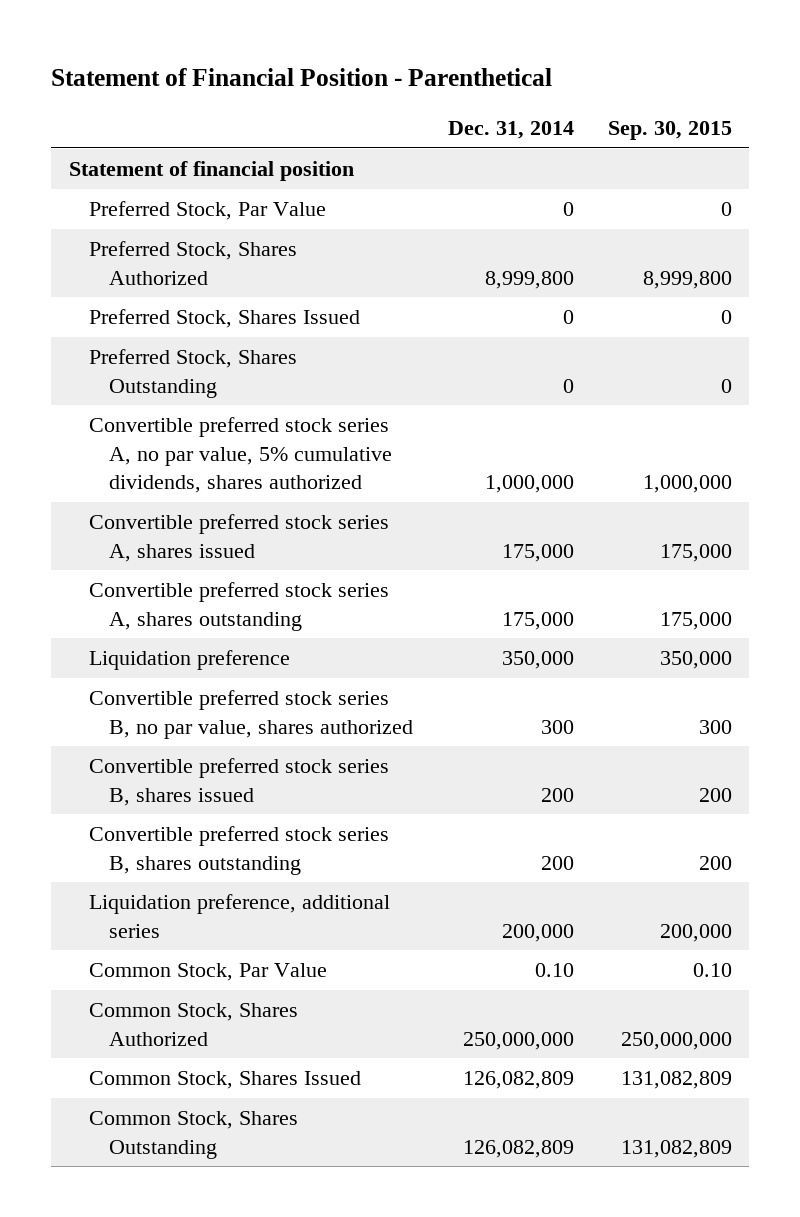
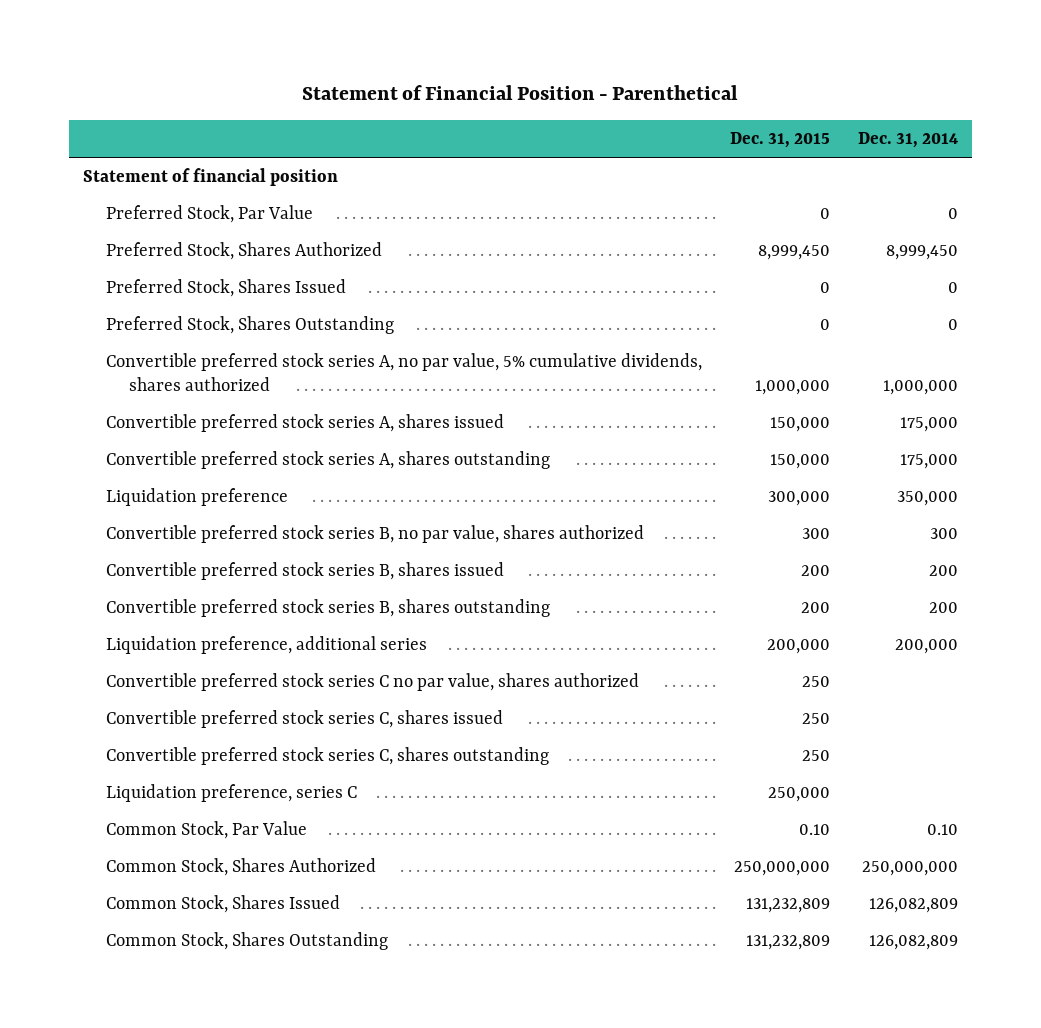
[607,121,732,141] Sep. 30, 2015 -> none
none -> [729,132,830,149] Dec. 31, 2015
[484,270,574,289] 8,999,800 -> [886,245,959,261] 8,999,450
none -> [105,673,639,692] Convertible preferred stock series C no par value, shares authorized
none -> [105,710,503,729] Convertible preferred stock series C, shares issued
none -> [105,747,549,766] Convertible preferred stock series C, shares outstanding
none -> [105,784,357,803] Liquidation preference, series C

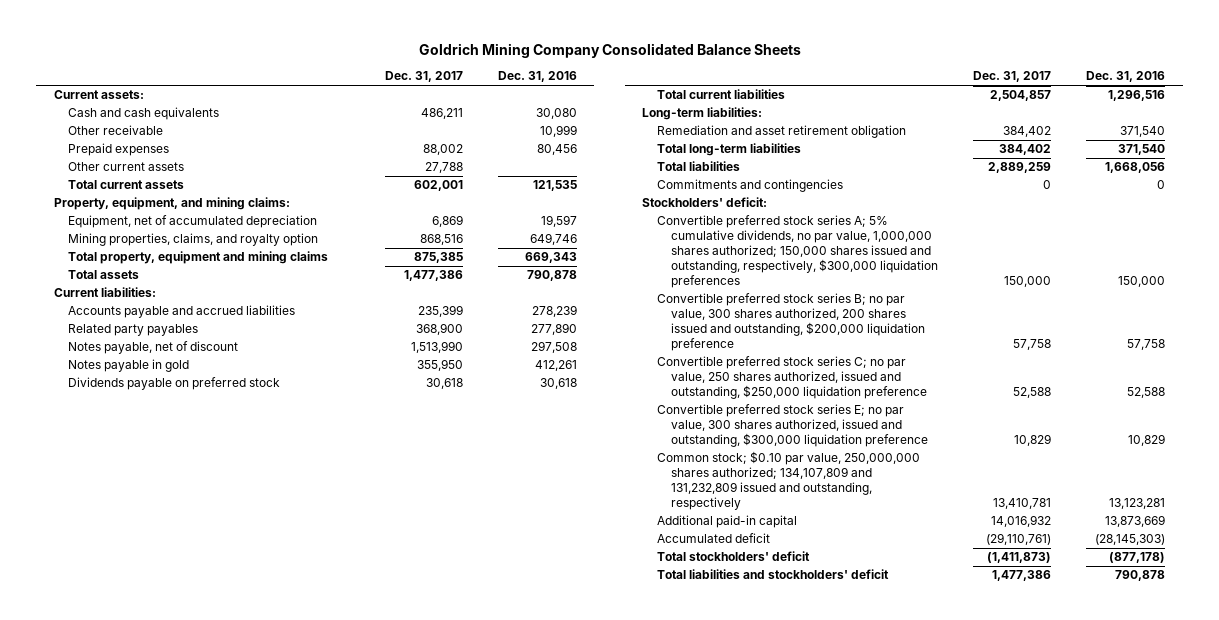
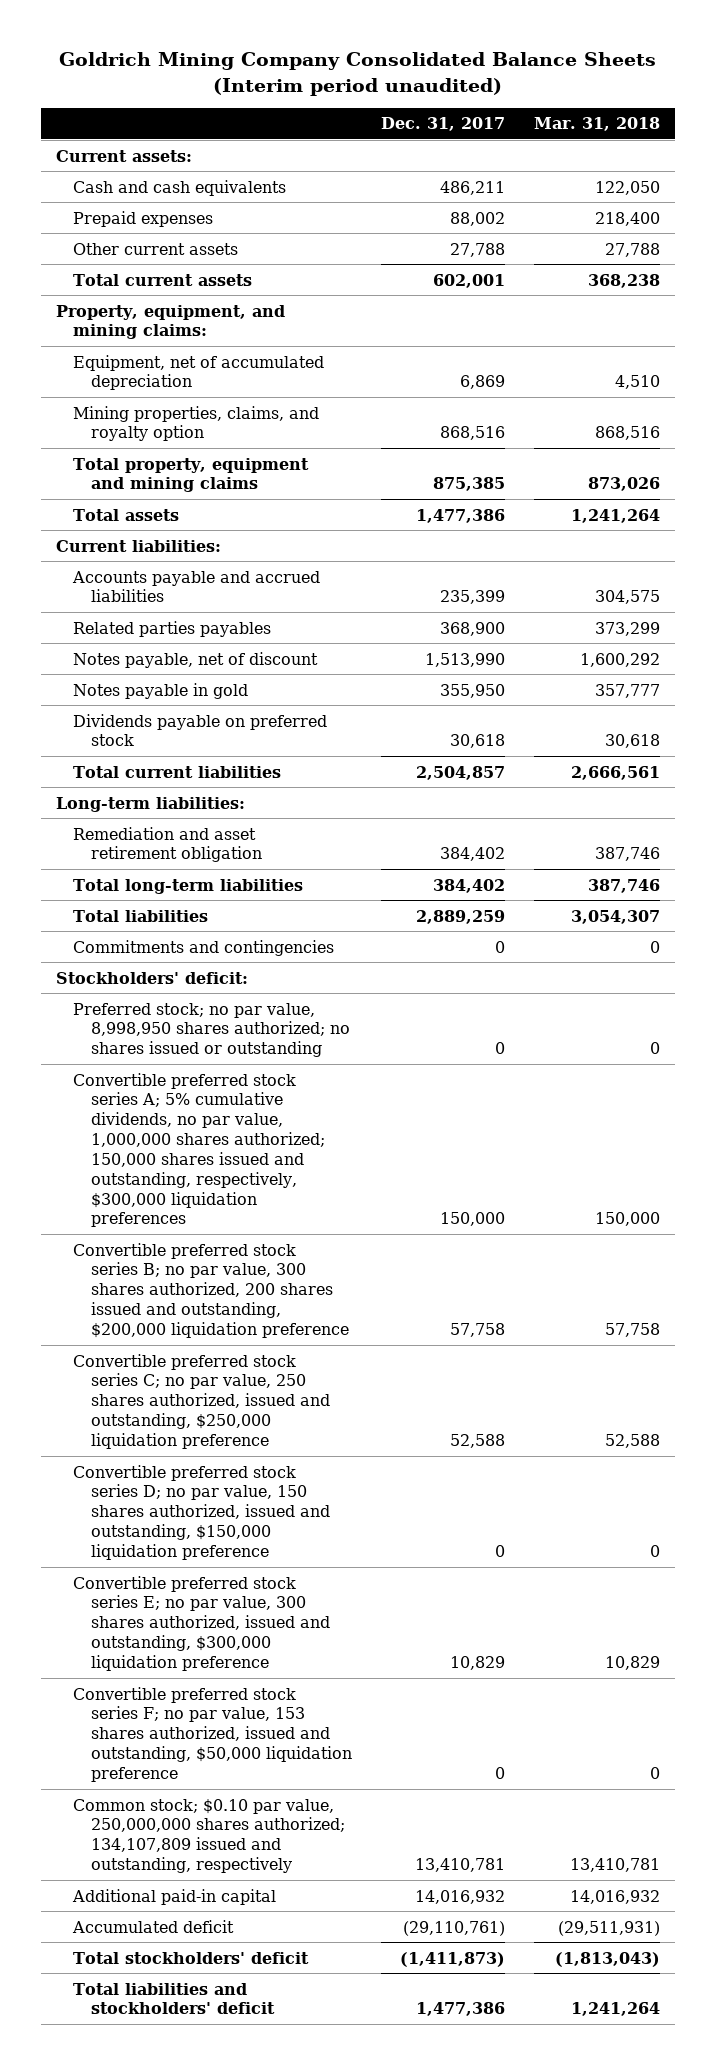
[418,42,801,58] Goldrich Mining Company Consolidated Balance Sheets -> [59,52,657,96] Goldrich Mining Company Consolidated Balance Sheets (Interim period unaudited)
[497,71,577,83] Dec. 31, 2016 -> none
none -> [534,117,661,132] Mar. 31, 2018
[68,125,164,136] Other receivable -> none
[68,324,199,337] Related party payables -> [73,620,272,637] Related parties payables
none -> [73,1002,350,1058] Preferred stock; no par value, 8,998,950 shares authorized; no shares issued or outstanding
none -> [73,1464,330,1560] Convertible preferred stock series D; no par value, 150 shares authorized, issued and outstanding, $150,000 liquidation preference
none -> [73,1686,352,1782] Convertible preferred stock series F; no par value, 153 shares authorized, issued and outstanding, $50,000 liquidation preference
[656,451,920,511] Common stock; $0.10 par value, 250,000,000 shares authorized; 134,107,809 and 131,232,809 issued and outstanding, respectively -> [73,1798,345,1874] Common stock; $0.10 par value, 250,000,000 shares authorized; 134,107,809 issued and outstanding, respectively

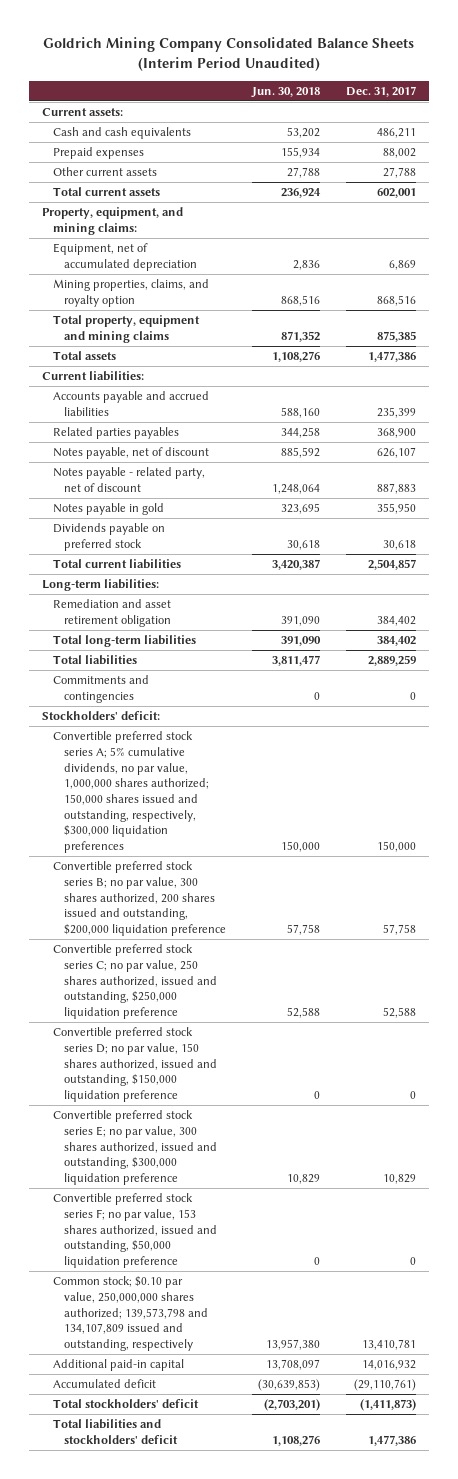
[59,52,657,96] Goldrich Mining Company Consolidated Balance Sheets (Interim period unaudited) -> [43,37,415,71] Goldrich Mining Company Consolidated Balance Sheets (Interim Period Unaudited)
[534,117,661,132] Mar. 31, 2018 -> none
none -> [250,86,320,98] Jun. 30, 2018
[425,652,506,667] 1,513,990 -> [377,447,417,459] 626,107
none -> [52,467,205,492] Notes payable - related party, net of discount
[73,1002,350,1058] Preferred stock; no par value, 8,998,950 shares authorized; no shares issued or outstanding -> none
[73,1798,345,1874] Common stock; $0.10 par value, 250,000,000 shares authorized; 134,107,809 issued and outstanding, respectively -> [52,1276,208,1351] Common stock; $0.10 par value, 250,000,000 shares authorized; 139,573,798 and 134,107,809 issued and outstanding, respectively

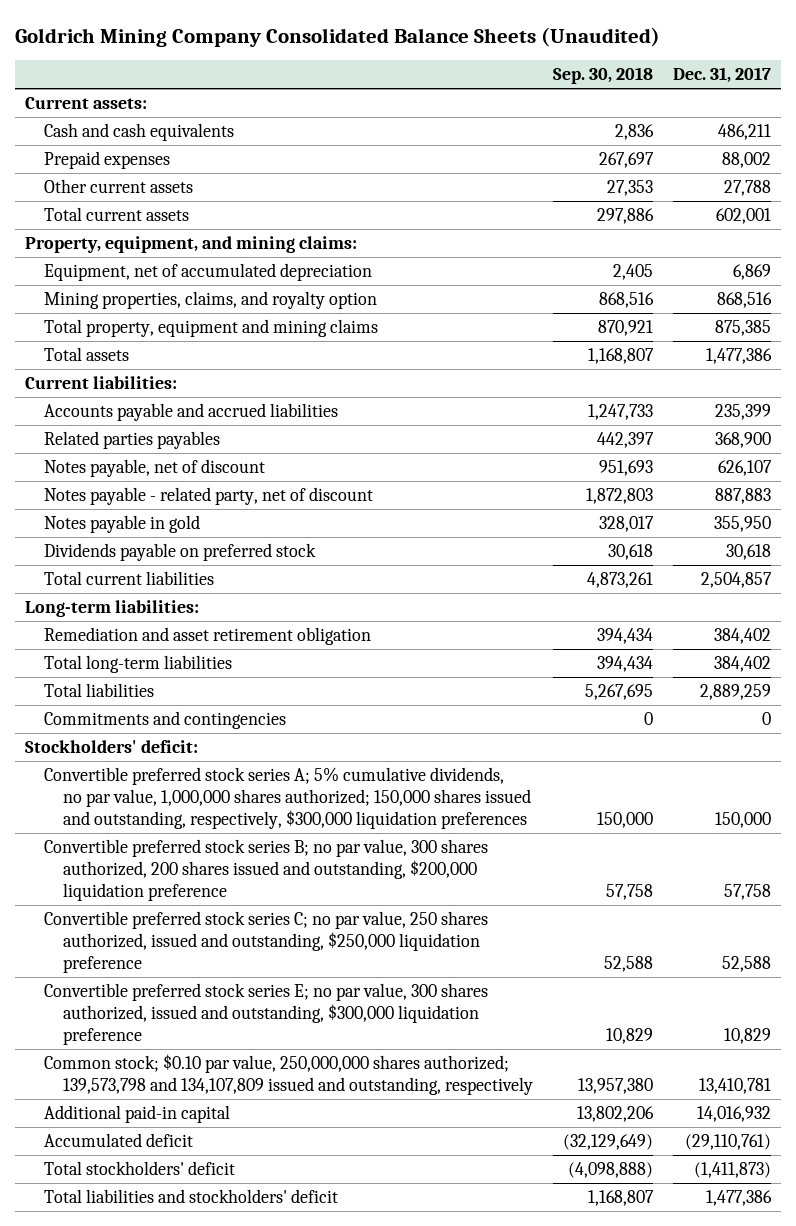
[43,37,415,71] Goldrich Mining Company Consolidated Balance Sheets (Interim Period Unaudited) -> [15,26,661,47] Goldrich Mining Company Consolidated Balance Sheets (Unaudited)
[250,86,320,98] Jun. 30, 2018 -> none
none -> [552,67,653,85] Sep. 30, 2018
[52,1027,217,1102] Convertible preferred stock series D; no par value, 150 shares authorized, issued and outstanding, $150,000 liquidation preference -> none
[52,1193,217,1268] Convertible preferred stock series F; no par value, 153 shares authorized, issued and outstanding, $50,000 liquidation preference -> none

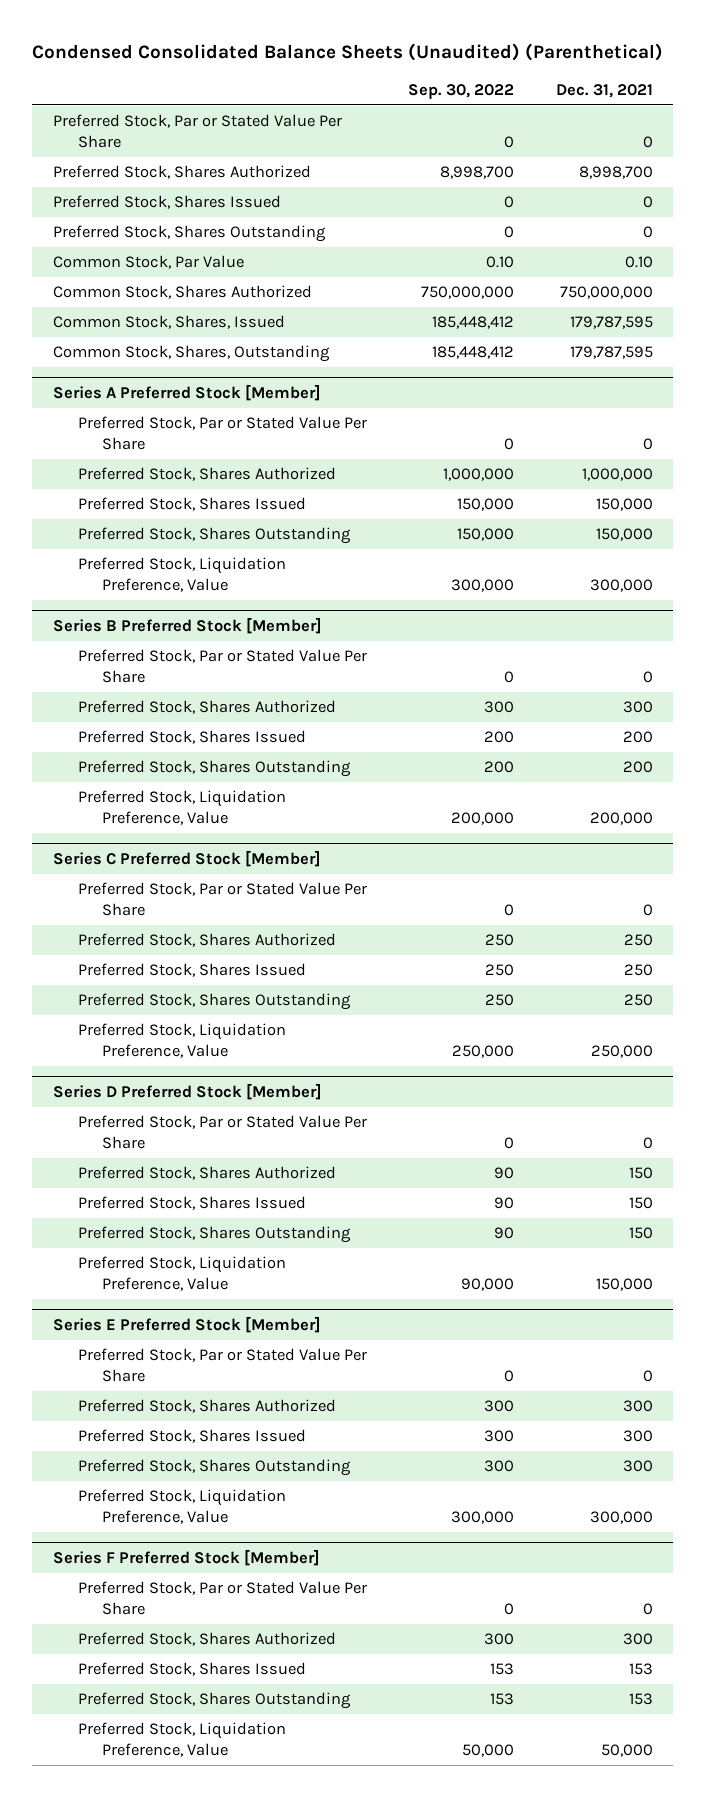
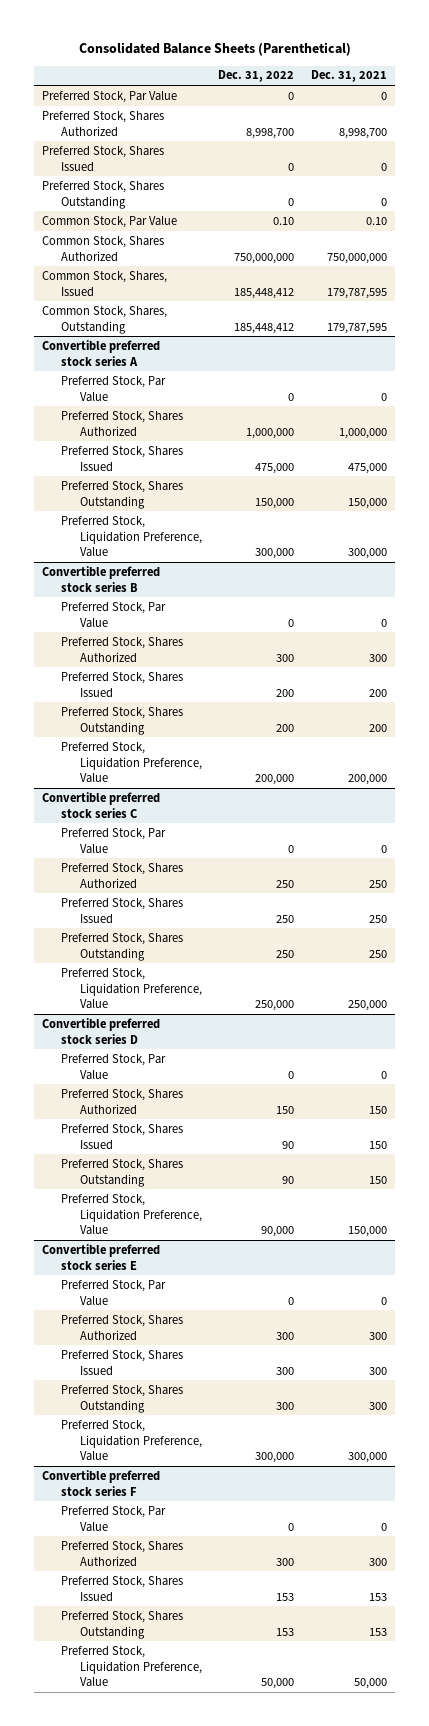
[32,42,664,61] Condensed Consolidated Balance Sheets (Unaudited) (Parenthetical) -> [78,42,351,57] Consolidated Balance Sheets (Parenthetical)
[408,83,515,99] Sep. 30, 2022 -> none
none -> [218,70,295,83] Dec. 31, 2022
[53,114,343,149] Preferred Stock, Par or Stated Value Per Share -> [42,90,178,103] Preferred Stock, Par Value
[53,383,322,401] Series A Preferred Stock [Member] -> [42,339,161,366] Convertible preferred stock series A
[77,416,367,451] Preferred Stock, Par or Stated Value Per Share -> [61,375,167,402] Preferred Stock, Par Value
[595,498,653,512] 150,000 -> [347,462,387,474] 475,000
[53,616,323,634] Series B Preferred Stock [Member] -> [42,565,161,592] Convertible preferred stock series B
[77,649,367,684] Preferred Stock, Par or Stated Value Per Share -> [61,601,167,628] Preferred Stock, Par Value
[53,849,322,867] Series C Preferred Stock [Member] -> [42,791,161,818] Convertible preferred stock series C
[77,882,367,917] Preferred Stock, Par or Stated Value Per Share -> [61,827,167,854] Preferred Stock, Par Value
[53,1082,323,1100] Series D Preferred Stock [Member] -> [42,1017,161,1044] Convertible preferred stock series D
[77,1115,367,1150] Preferred Stock, Par or Stated Value Per Share -> [61,1053,167,1080] Preferred Stock, Par Value
[53,1315,322,1333] Series E Preferred Stock [Member] -> [42,1243,161,1270] Convertible preferred stock series E
[77,1348,367,1383] Preferred Stock, Par or Stated Value Per Share -> [61,1279,167,1306] Preferred Stock, Par Value
[53,1548,321,1566] Series F Preferred Stock [Member] -> [42,1469,161,1496] Convertible preferred stock series F
[77,1581,367,1616] Preferred Stock, Par or Stated Value Per Share -> [61,1505,167,1532] Preferred Stock, Par Value

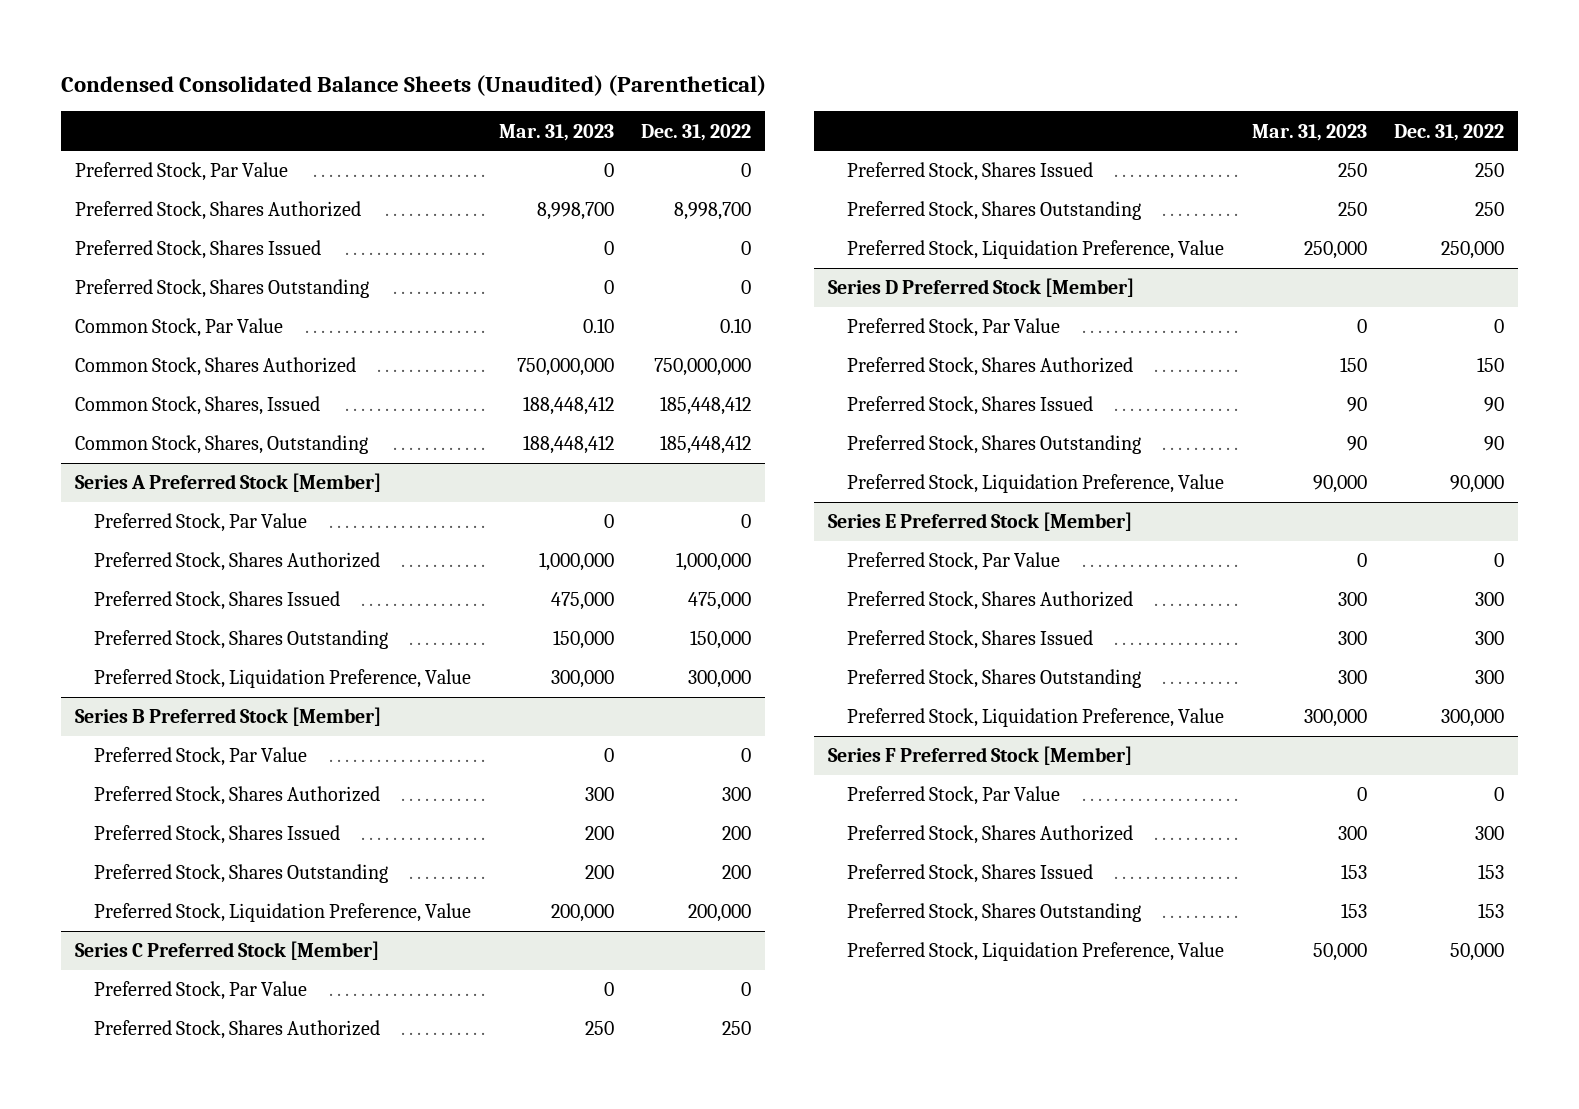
[78,42,351,57] Consolidated Balance Sheets (Parenthetical) -> [61,74,767,96] Condensed Consolidated Balance Sheets (Unaudited) (Parenthetical)
[310,70,387,83] Dec. 31, 2021 -> none
none -> [498,123,614,141] Mar. 31, 2023
[42,339,161,366] Convertible preferred stock series A -> [74,473,381,493] Series A Preferred Stock [Member]
[42,565,161,592] Convertible preferred stock series B -> [74,707,381,727] Series B Preferred Stock [Member]
[42,791,161,818] Convertible preferred stock series C -> [74,941,379,961] Series C Preferred Stock [Member]
[42,1017,161,1044] Convertible preferred stock series D -> [827,278,1134,298] Series D Preferred Stock [Member]
[42,1243,161,1270] Convertible preferred stock series E -> [827,512,1132,532] Series E Preferred Stock [Member]
[42,1469,161,1496] Convertible preferred stock series F -> [827,746,1132,766] Series F Preferred Stock [Member]

